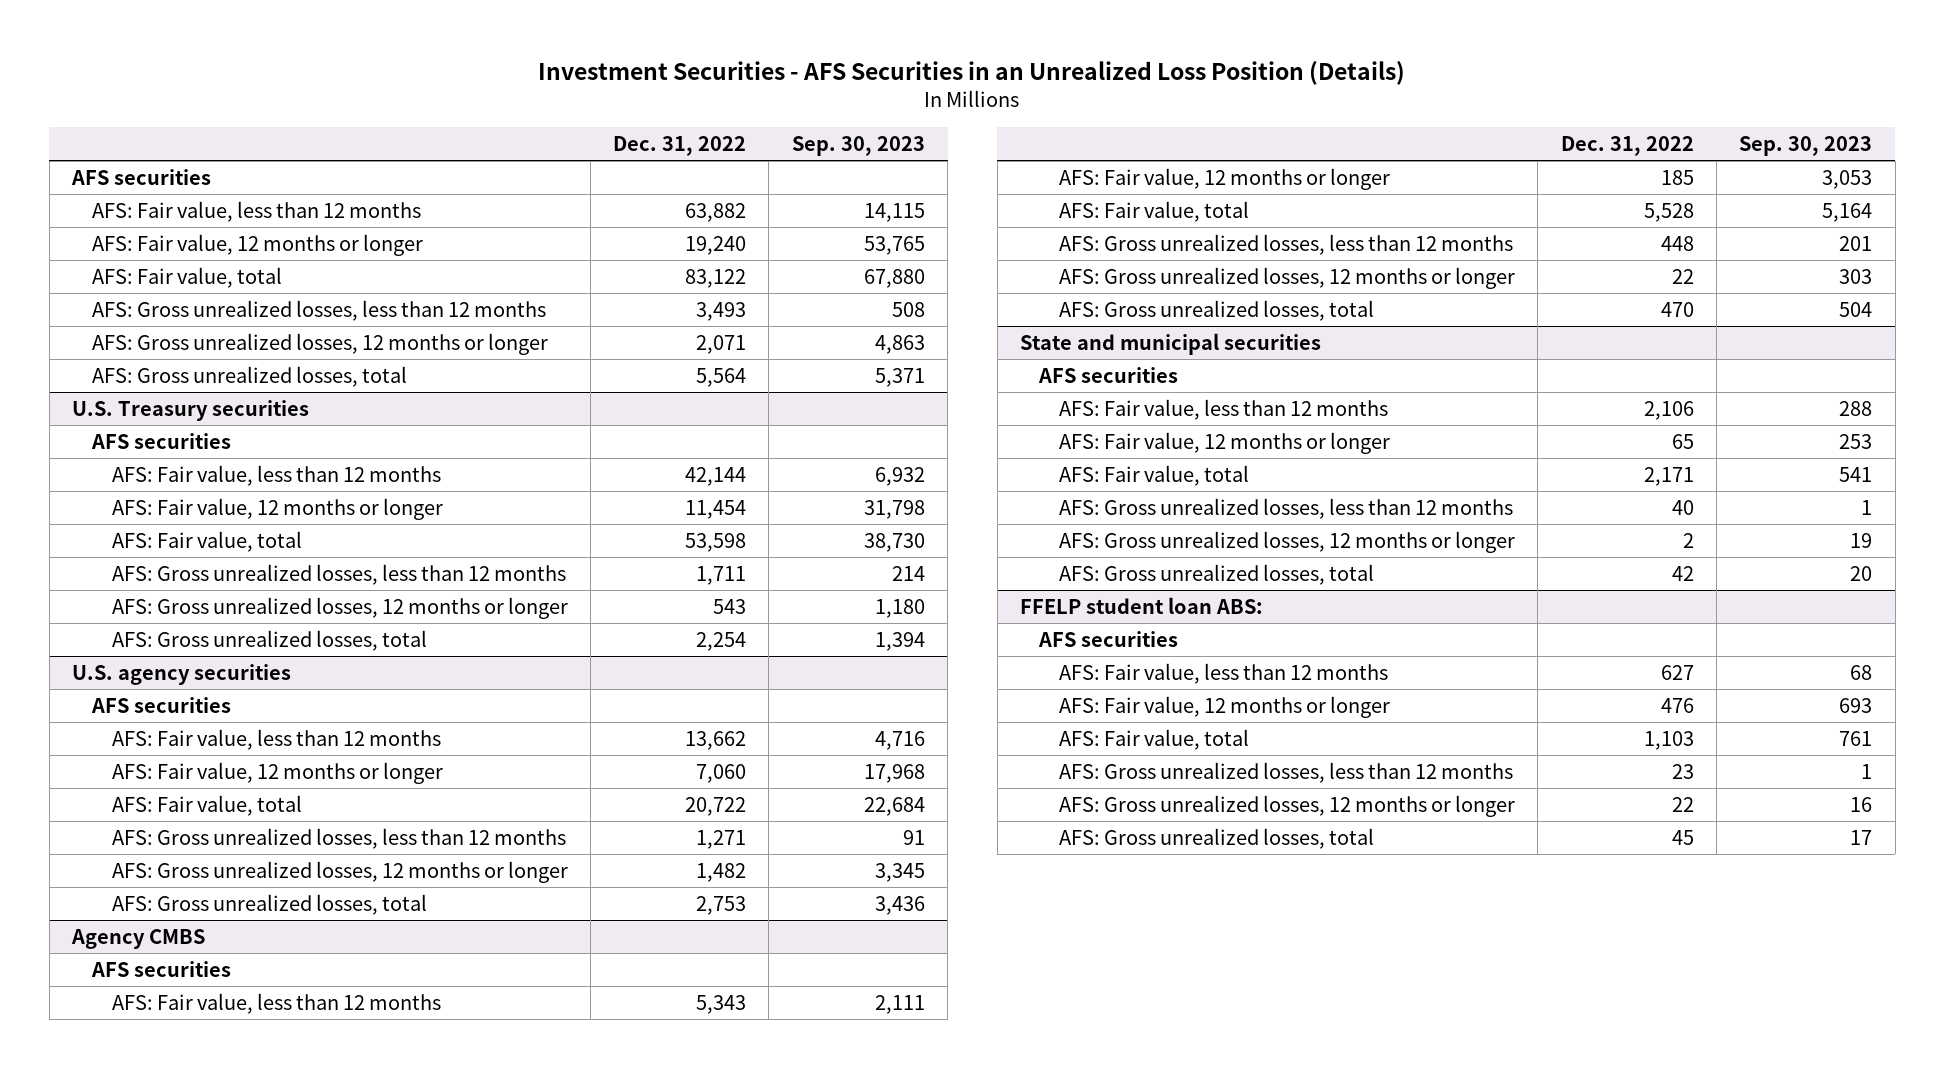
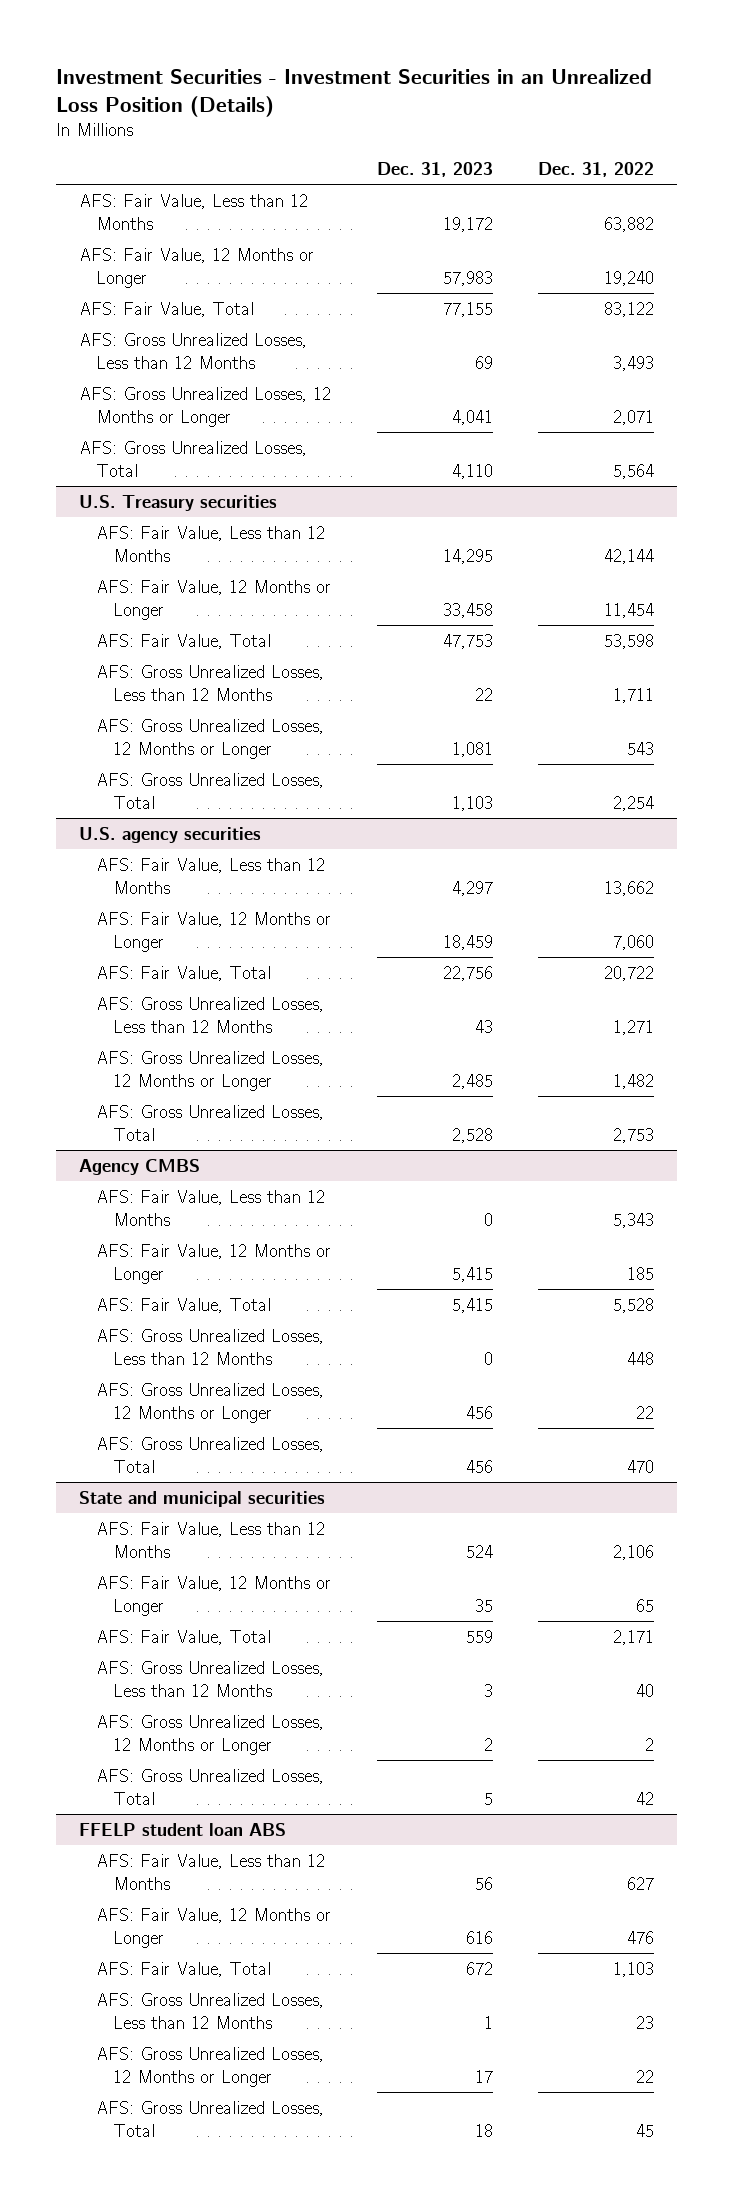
[538,61,1406,86] Investment Securities - AFS Securities in an Unrealized Loss Position (Details) -> [56,69,653,117] Investment Securities - Investment Securities in an Unrealized Loss Position (Details)
[791,135,925,156] Sep. 30, 2023 -> none
none -> [376,162,493,178] Dec. 31, 2023
[71,168,212,185] AFS securities -> none
[91,200,421,222] AFS: Fair value, less than 12 months -> [79,193,309,230] AFS: Fair Value, Less than 12 Months
[91,233,423,256] AFS: Fair value, 12 months or longer -> [79,247,315,288] AFS: Fair Value, 12 Months or Longer
[91,266,282,288] AFS: Fair value, total -> [79,301,255,317] AFS: Fair Value, Total
[91,299,546,321] AFS: Gross unrealized losses, less than 12 months -> [79,332,308,369] AFS: Gross Unrealized Losses, Less than 12 Months
[91,332,548,355] AFS: Gross unrealized losses, 12 months or longer -> [79,386,332,427] AFS: Gross Unrealized Losses, 12 Months or Longer
[91,365,407,387] AFS: Gross unrealized losses, total -> [79,440,308,477] AFS: Gross Unrealized Losses, Total
[90,432,231,449] AFS securities -> none
[111,464,441,486] AFS: Fair value, less than 12 months -> [96,525,326,562] AFS: Fair Value, Less than 12 Months
[111,497,443,520] AFS: Fair value, 12 months or longer -> [96,579,332,620] AFS: Fair Value, 12 Months or Longer
[111,530,302,552] AFS: Fair value, total -> [96,633,272,649] AFS: Fair Value, Total
[111,563,566,585] AFS: Gross unrealized losses, less than 12 months -> [96,664,325,701] AFS: Gross Unrealized Losses, Less than 12 Months
[111,596,568,619] AFS: Gross unrealized losses, 12 months or longer -> [96,718,325,759] AFS: Gross Unrealized Losses, 12 Months or Longer
[111,629,427,651] AFS: Gross unrealized losses, total -> [96,772,325,809] AFS: Gross Unrealized Losses, Total
[90,696,231,713] AFS securities -> none
[111,728,441,750] AFS: Fair value, less than 12 months -> [96,857,326,894] AFS: Fair Value, Less than 12 Months
[111,761,443,784] AFS: Fair value, 12 months or longer -> [96,911,332,952] AFS: Fair Value, 12 Months or Longer
[111,794,302,816] AFS: Fair value, total -> [96,965,272,981] AFS: Fair Value, Total
[111,827,566,849] AFS: Gross unrealized losses, less than 12 months -> [96,996,325,1033] AFS: Gross Unrealized Losses, Less than 12 Months
[111,860,568,883] AFS: Gross unrealized losses, 12 months or longer -> [96,1050,325,1091] AFS: Gross Unrealized Losses, 12 Months or Longer
[111,893,427,915] AFS: Gross unrealized losses, total -> [96,1104,325,1141] AFS: Gross Unrealized Losses, Total
[90,960,231,977] AFS securities -> none
[111,992,441,1014] AFS: Fair value, less than 12 months -> [96,1189,326,1226] AFS: Fair Value, Less than 12 Months
[1059,167,1391,190] AFS: Fair value, 12 months or longer -> [96,1243,332,1284] AFS: Fair Value, 12 Months or Longer
[1059,200,1250,222] AFS: Fair value, total -> [96,1297,272,1313] AFS: Fair Value, Total
[1059,233,1514,255] AFS: Gross unrealized losses, less than 12 months -> [96,1328,325,1365] AFS: Gross Unrealized Losses, Less than 12 Months
[1059,266,1516,289] AFS: Gross unrealized losses, 12 months or longer -> [96,1382,325,1423] AFS: Gross Unrealized Losses, 12 Months or Longer
[1059,299,1375,321] AFS: Gross unrealized losses, total -> [96,1436,325,1473] AFS: Gross Unrealized Losses, Total
[1038,366,1179,383] AFS securities -> none
[1038,630,1179,647] AFS securities -> none
[1059,398,1389,420] AFS: Fair value, less than 12 months -> [96,1521,326,1558] AFS: Fair Value, Less than 12 Months
[1059,431,1391,454] AFS: Fair value, 12 months or longer -> [96,1575,332,1616] AFS: Fair Value, 12 Months or Longer
[1059,464,1250,486] AFS: Fair value, total -> [96,1629,272,1645] AFS: Fair Value, Total
[1059,497,1514,519] AFS: Gross unrealized losses, less than 12 months -> [96,1660,325,1697] AFS: Gross Unrealized Losses, Less than 12 Months
[1059,530,1516,553] AFS: Gross unrealized losses, 12 months or longer -> [96,1714,325,1755] AFS: Gross Unrealized Losses, 12 Months or Longer
[1059,563,1375,585] AFS: Gross unrealized losses, total -> [96,1768,325,1805] AFS: Gross Unrealized Losses, Total
[1019,596,1263,614] FFELP student loan ABS: -> [79,1822,287,1836] FFELP student loan ABS
[1059,662,1389,684] AFS: Fair value, less than 12 months -> [96,1853,326,1890] AFS: Fair Value, Less than 12 Months
[1059,695,1391,718] AFS: Fair value, 12 months or longer -> [96,1907,332,1948] AFS: Fair Value, 12 Months or Longer
[1059,728,1250,750] AFS: Fair value, total -> [96,1961,272,1977] AFS: Fair Value, Total
[1059,761,1514,783] AFS: Gross unrealized losses, less than 12 months -> [96,1992,325,2029] AFS: Gross Unrealized Losses, Less than 12 Months
[1059,794,1516,817] AFS: Gross unrealized losses, 12 months or longer -> [96,2046,325,2087] AFS: Gross Unrealized Losses, 12 Months or Longer
[1059,827,1375,849] AFS: Gross unrealized losses, total -> [96,2100,325,2137] AFS: Gross Unrealized Losses, Total

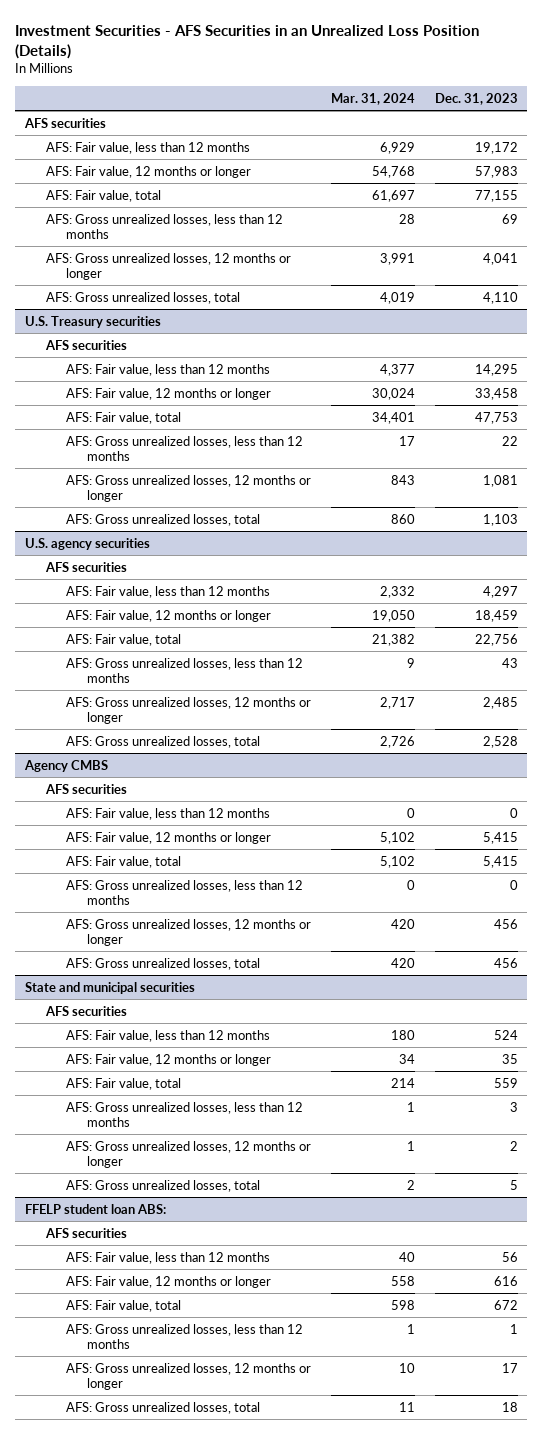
[56,69,653,117] Investment Securities - Investment Securities in an Unrealized Loss Position (Details) -> [15,24,480,59] Investment Securities - AFS Securities in an Unrealized Loss Position (Details)
[538,162,655,178] Dec. 31, 2022 -> none
none -> [331,92,416,105] Mar. 31, 2024
none -> [24,117,107,128] AFS securities
[79,193,309,230] AFS: Fair Value, Less than 12 Months -> [45,141,250,154] AFS: Fair value, less than 12 months
[79,247,315,288] AFS: Fair Value, 12 Months or Longer -> [45,165,251,178] AFS: Fair value, 12 months or longer
[79,301,255,317] AFS: Fair Value, Total -> [45,189,161,202] AFS: Fair value, total
[79,332,308,369] AFS: Gross Unrealized Losses, Less than 12 Months -> [45,213,283,240] AFS: Gross unrealized losses, less than 12 months
[79,386,332,427] AFS: Gross Unrealized Losses, 12 Months or Longer -> [45,252,291,281] AFS: Gross unrealized losses, 12 months or longer
[79,440,308,477] AFS: Gross Unrealized Losses, Total -> [45,291,240,304] AFS: Gross unrealized losses, total
none -> [44,339,127,350] AFS securities
[96,525,326,562] AFS: Fair Value, Less than 12 Months -> [66,363,271,376] AFS: Fair value, less than 12 months
[96,579,332,620] AFS: Fair Value, 12 Months or Longer -> [66,387,272,400] AFS: Fair value, 12 months or longer
[96,633,272,649] AFS: Fair Value, Total -> [66,411,182,424] AFS: Fair value, total
[96,664,325,701] AFS: Gross Unrealized Losses, Less than 12 Months -> [66,435,304,462] AFS: Gross unrealized losses, less than 12 months
[96,718,325,759] AFS: Gross Unrealized Losses, 12 Months or Longer -> [66,474,312,503] AFS: Gross unrealized losses, 12 months or longer
[96,772,325,809] AFS: Gross Unrealized Losses, Total -> [66,513,261,526] AFS: Gross unrealized losses, total
none -> [44,561,127,572] AFS securities
[96,857,326,894] AFS: Fair Value, Less than 12 Months -> [66,585,271,598] AFS: Fair value, less than 12 months
[96,911,332,952] AFS: Fair Value, 12 Months or Longer -> [66,609,272,622] AFS: Fair value, 12 months or longer
[96,965,272,981] AFS: Fair Value, Total -> [66,633,182,646] AFS: Fair value, total
[96,996,325,1033] AFS: Gross Unrealized Losses, Less than 12 Months -> [66,657,304,684] AFS: Gross unrealized losses, less than 12 months
[96,1050,325,1091] AFS: Gross Unrealized Losses, 12 Months or Longer -> [66,696,312,725] AFS: Gross unrealized losses, 12 months or longer
[96,1104,325,1141] AFS: Gross Unrealized Losses, Total -> [66,735,261,748] AFS: Gross unrealized losses, total
none -> [44,783,127,794] AFS securities
[96,1189,326,1226] AFS: Fair Value, Less than 12 Months -> [66,807,271,820] AFS: Fair value, less than 12 months
[96,1243,332,1284] AFS: Fair Value, 12 Months or Longer -> [66,831,272,844] AFS: Fair value, 12 months or longer
[96,1297,272,1313] AFS: Fair Value, Total -> [66,855,182,868] AFS: Fair value, total
[96,1328,325,1365] AFS: Gross Unrealized Losses, Less than 12 Months -> [66,879,304,906] AFS: Gross unrealized losses, less than 12 months
[96,1382,325,1423] AFS: Gross Unrealized Losses, 12 Months or Longer -> [66,918,312,947] AFS: Gross unrealized losses, 12 months or longer
[96,1436,325,1473] AFS: Gross Unrealized Losses, Total -> [66,957,261,970] AFS: Gross unrealized losses, total
none -> [44,1005,127,1016] AFS securities
[96,1521,326,1558] AFS: Fair Value, Less than 12 Months -> [66,1029,271,1042] AFS: Fair value, less than 12 months
[96,1575,332,1616] AFS: Fair Value, 12 Months or Longer -> [66,1053,272,1066] AFS: Fair value, 12 months or longer
[96,1629,272,1645] AFS: Fair Value, Total -> [66,1077,182,1090] AFS: Fair value, total
[96,1660,325,1697] AFS: Gross Unrealized Losses, Less than 12 Months -> [66,1101,304,1128] AFS: Gross unrealized losses, less than 12 months
[96,1714,325,1755] AFS: Gross Unrealized Losses, 12 Months or Longer -> [66,1140,312,1169] AFS: Gross unrealized losses, 12 months or longer
[96,1768,325,1805] AFS: Gross Unrealized Losses, Total -> [66,1179,261,1192] AFS: Gross unrealized losses, total
[79,1822,287,1836] FFELP student loan ABS -> [25,1203,167,1214] FFELP student loan ABS:
none -> [44,1227,127,1238] AFS securities
[96,1853,326,1890] AFS: Fair Value, Less than 12 Months -> [66,1251,271,1264] AFS: Fair value, less than 12 months
[96,1907,332,1948] AFS: Fair Value, 12 Months or Longer -> [66,1275,272,1288] AFS: Fair value, 12 months or longer
[96,1961,272,1977] AFS: Fair Value, Total -> [66,1299,182,1312] AFS: Fair value, total
[96,1992,325,2029] AFS: Gross Unrealized Losses, Less than 12 Months -> [66,1323,304,1350] AFS: Gross unrealized losses, less than 12 months
[96,2046,325,2087] AFS: Gross Unrealized Losses, 12 Months or Longer -> [66,1362,312,1391] AFS: Gross unrealized losses, 12 months or longer
[96,2100,325,2137] AFS: Gross Unrealized Losses, Total -> [66,1401,261,1414] AFS: Gross unrealized losses, total

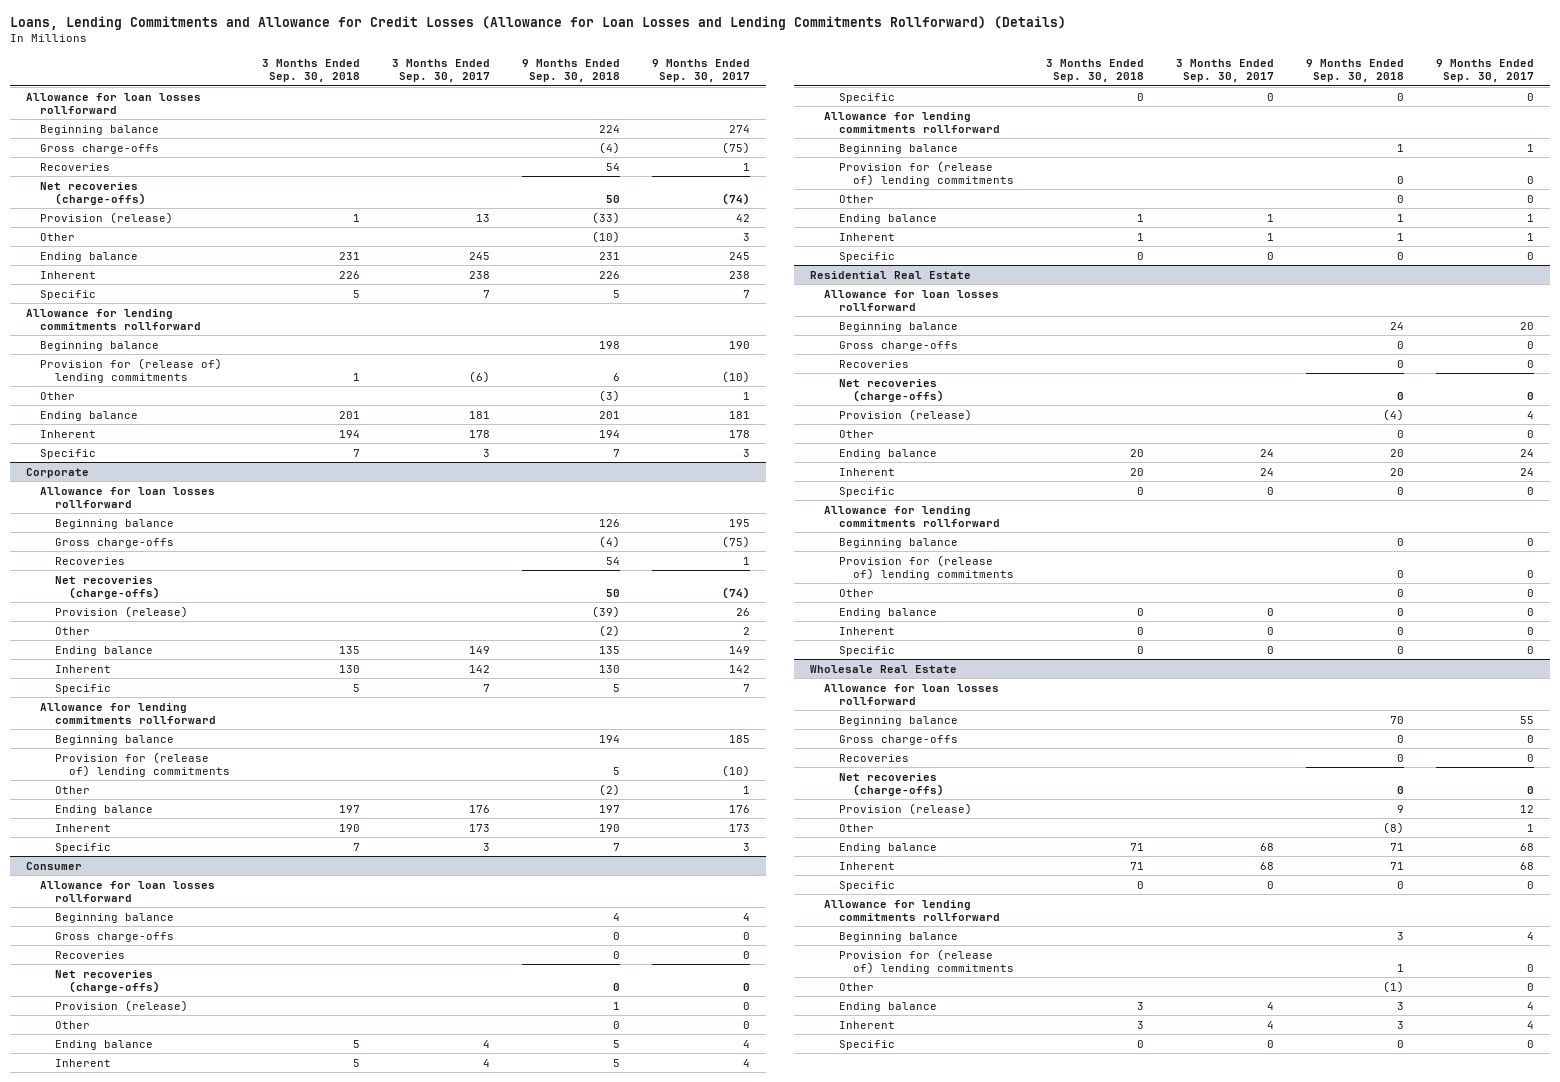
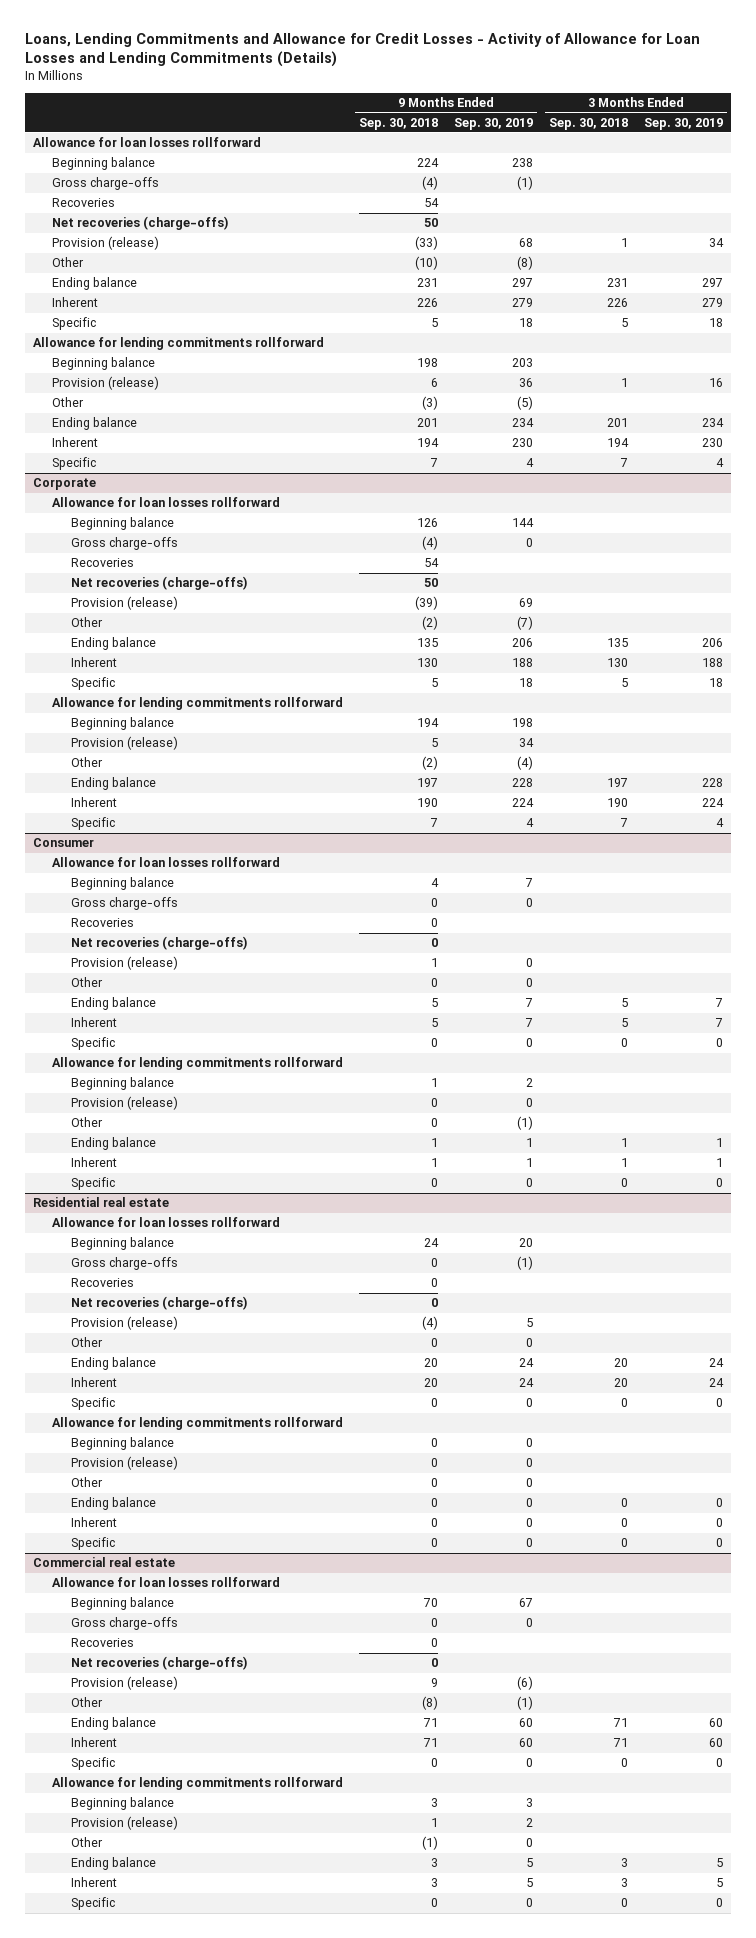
[9,16,1066,31] Loans, Lending Commitments and Allowance for Credit Losses (Allowance for Loan Losses and Lending Commitments Rollforward) (Details) -> [24,33,700,68] Loans, Lending Commitments and Allowance for Credit Losses - Activity of Allowance for Loan Losses and Lending Commitments (Details)
[391,59,490,83] 3 Months Ended Sep. 30, 2017 -> none
[651,59,750,83] 9 Months Ended Sep. 30, 2017 -> none
none -> [453,117,533,130] Sep. 30, 2019
none -> [644,117,724,130] Sep. 30, 2019
[40,357,223,383] Provision for (release of) lending commitments -> [51,376,159,391] Provision (release)
[54,751,231,777] Provision for (release of) lending commitments -> [70,736,178,751] Provision (release)
[838,160,1015,186] Provision for (release of) lending commitments -> [70,1096,178,1111] Provision (release)
[809,270,971,279] Residential Real Estate -> [32,1197,169,1208] Residential real estate
[838,554,1015,580] Provision for (release of) lending commitments -> [70,1456,178,1471] Provision (release)
[809,664,957,673] Wholesale Real Estate -> [32,1557,175,1568] Commercial real estate
[838,948,1015,974] Provision for (release of) lending commitments -> [70,1816,178,1831] Provision (release)

